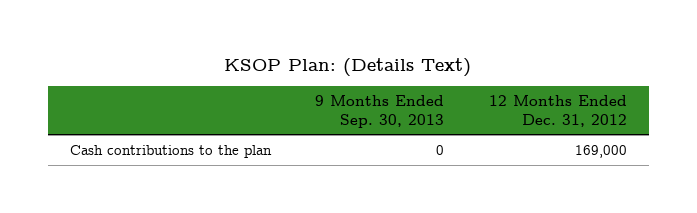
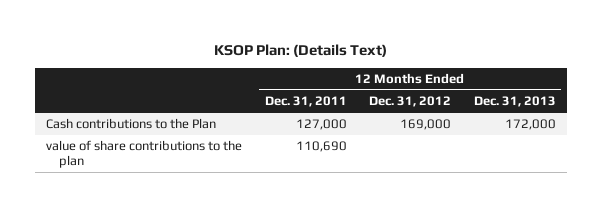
[315,95,445,128] 9 Months Ended Sep. 30, 2013 -> none
none -> [264,96,347,108] Dec. 31, 2011
none -> [473,96,556,108] Dec. 31, 2013
[69,145,272,159] Cash contributions to the plan -> [46,118,217,130] Cash contributions to the Plan
none -> [46,140,243,169] value of share contributions to the plan

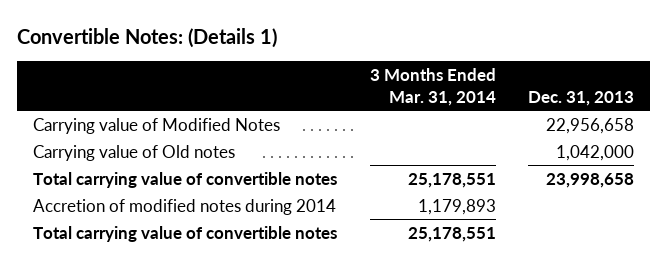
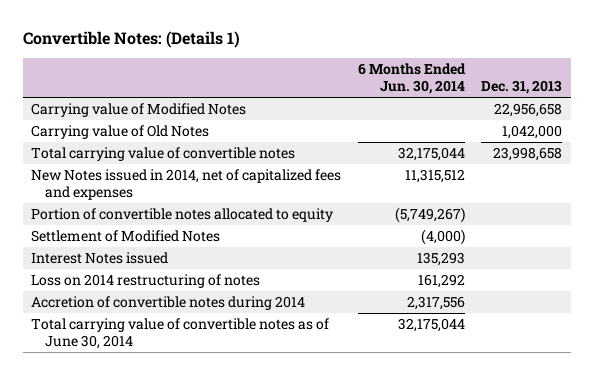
[369,67,496,106] 3 Months Ended Mar. 31, 2014 -> none
none -> [357,63,466,95] 6 Months Ended Jun. 30, 2014
[33,144,236,161] Carrying value of Old notes -> [31,124,210,139] Carrying value of Old Notes
none -> [31,168,342,200] New Notes issued in 2014, net of capitalized fees and expenses
none -> [31,207,334,222] Portion of convertible notes allocated to equity
none -> [31,229,221,242] Settlement of Modified Notes
none -> [31,251,169,264] Interest Notes issued
none -> [31,273,261,288] Loss on 2014 restructuring of notes
[33,198,337,215] Accretion of modified notes during 2014 -> [31,295,306,310] Accretion of convertible notes during 2014
[33,225,338,242] Total carrying value of convertible notes -> [31,317,330,349] Total carrying value of convertible notes as of June 30, 2014

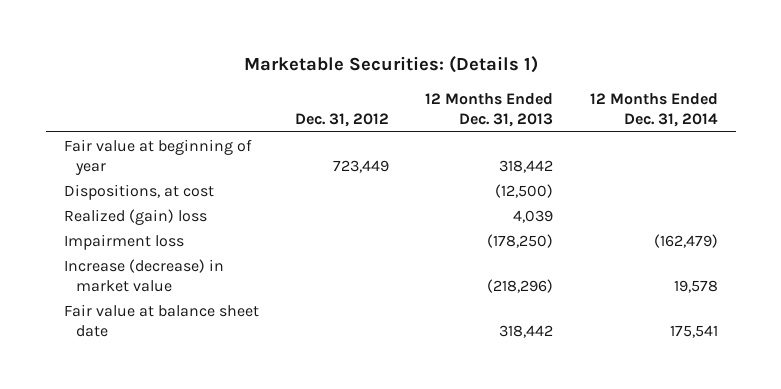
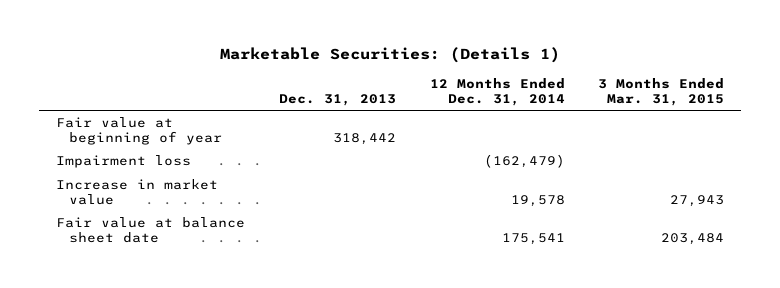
[295,113,390,128] Dec. 31, 2012 -> none
[425,92,554,128] 12 Months Ended Dec. 31, 2013 -> none
none -> [278,93,396,106] Dec. 31, 2013
none -> [598,77,725,106] 3 Months Ended Mar. 31, 2015
[63,183,214,200] Dispositions, at cost -> none
[63,208,207,225] Realized (gain) loss -> none
[63,258,224,292] Increase (decrease) in market value -> [56,179,219,205] Increase in market value

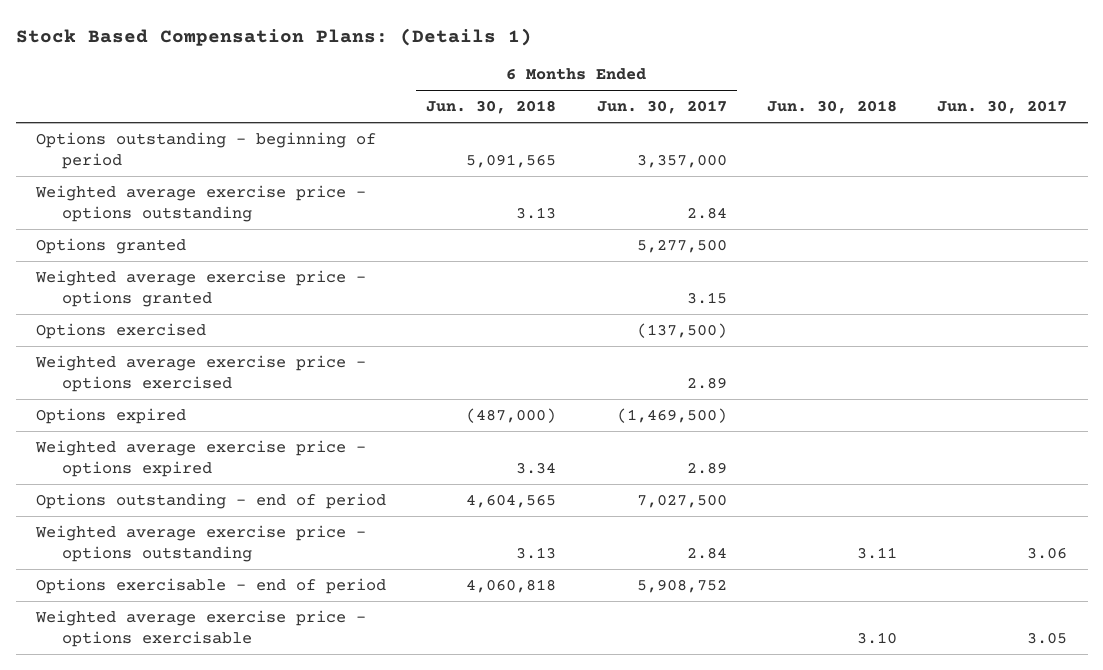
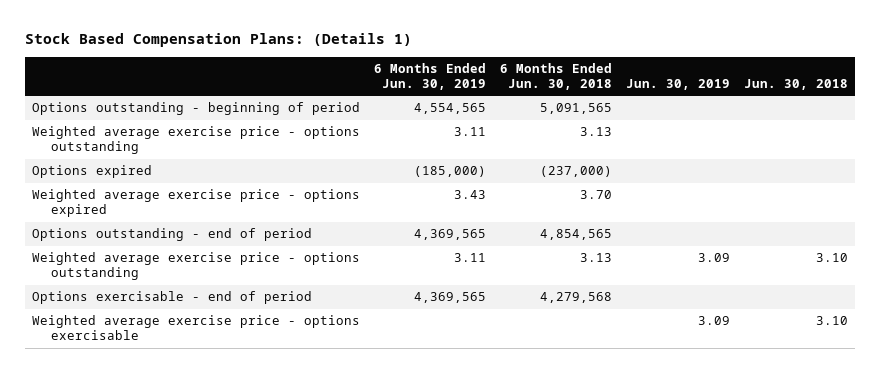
[596,100,727,115] Jun. 30, 2017 -> none
[937,100,1068,115] Jun. 30, 2017 -> none
none -> [373,63,486,90] 6 Months Ended Jun. 30, 2019
none -> [625,78,730,90] Jun. 30, 2019
[35,237,186,254] Options granted -> none
[34,269,366,308] Weighted average exercise price - options granted -> none
[35,322,206,339] Options exercised -> none
[34,354,366,393] Weighted average exercise price - options exercised -> none
[466,407,557,423] (487,000) -> [539,166,612,178] (237,000)
[516,462,557,475] 3.34 -> [579,190,612,200] 3.70
[466,493,557,508] 4,604,565 -> [539,229,612,241] 4,854,565
[857,547,898,560] 3.11 -> [815,253,848,263] 3.10
[466,578,557,593] 4,060,818 -> [539,292,612,304] 4,279,568

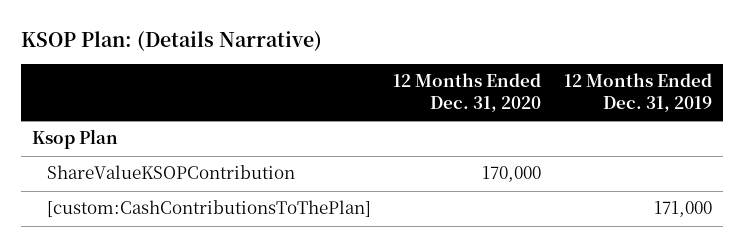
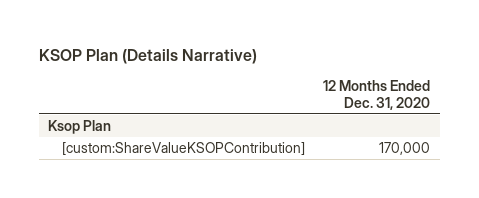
[20,30,322,51] KSOP Plan: (Details Narrative) -> [39,48,258,64] KSOP Plan (Details Narrative)
[563,73,712,112] 12 Months Ended Dec. 31, 2019 -> none
[46,200,371,218] [custom:CashContributionsToThePlan] -> none
[46,165,295,180] ShareValueKSOPContribution -> [62,142,306,156] [custom:ShareValueKSOPContribution]

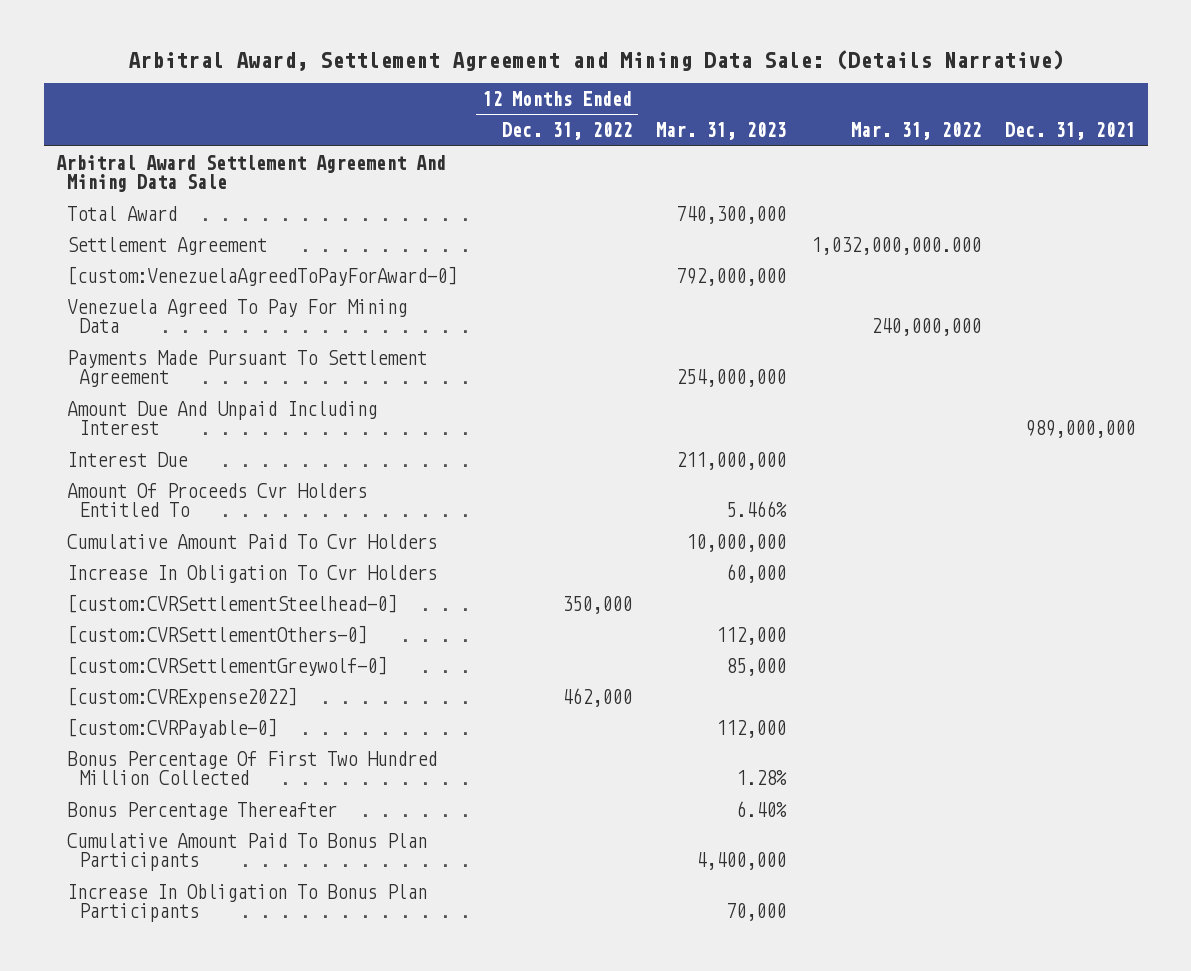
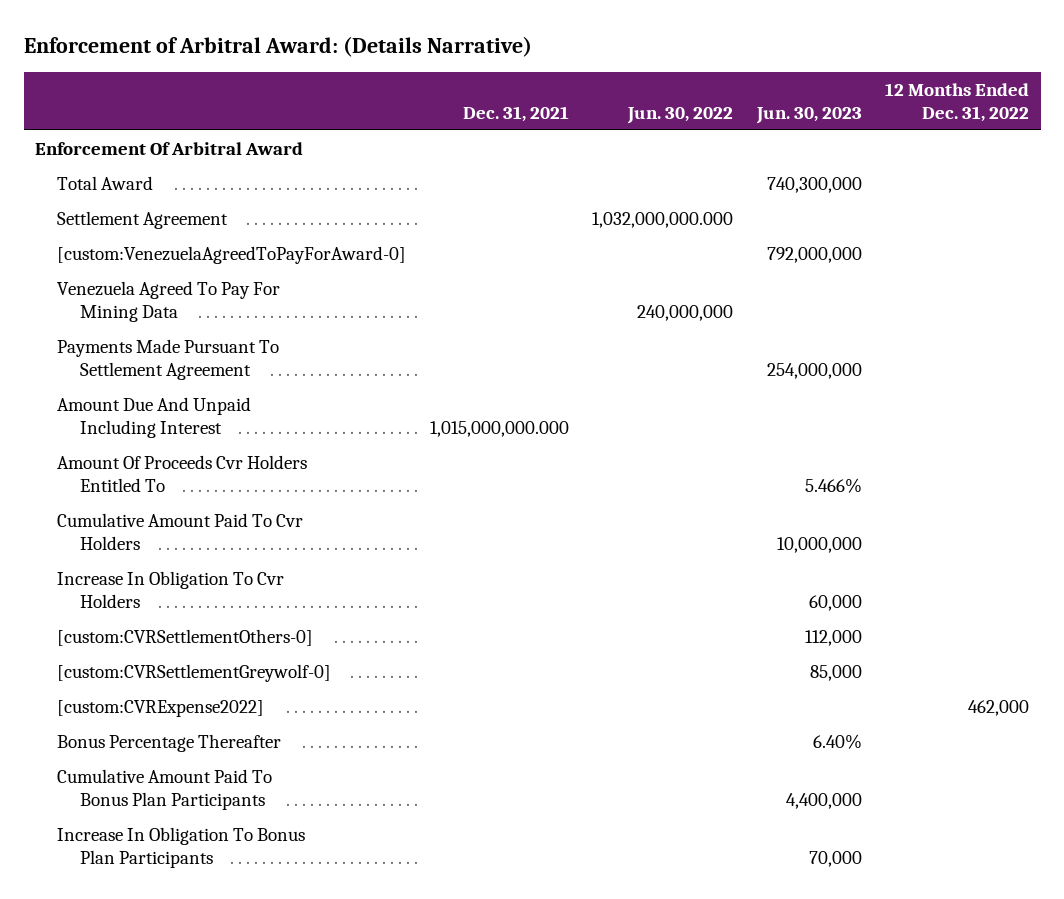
[127,49,1064,71] Arbitral Award, Settlement Agreement and Mining Data Sale: (Details Narrative) -> [23,36,532,58] Enforcement of Arbitral Award: (Details Narrative)
[656,122,787,141] Mar. 31, 2023 -> none
[850,122,981,141] Mar. 31, 2022 -> none
none -> [627,106,734,124] Jun. 30, 2022
none -> [755,106,862,124] Jun. 30, 2023
[55,154,446,193] Arbitral Award Settlement Agreement And Mining Data Sale -> none
none -> [35,141,304,155] Enforcement Of Arbitral Award
[67,451,189,467] Interest Due -> none
[1025,420,1136,439] 989,000,000 -> [429,420,569,437] 1,015,000,000.000
[67,593,398,613] [custom:CVRSettlementSteelhead-0] -> none
[67,717,278,738] [custom:CVRPayable-0] -> none
[67,750,438,786] Bonus Percentage Of First Two Hundred Million Collected -> none

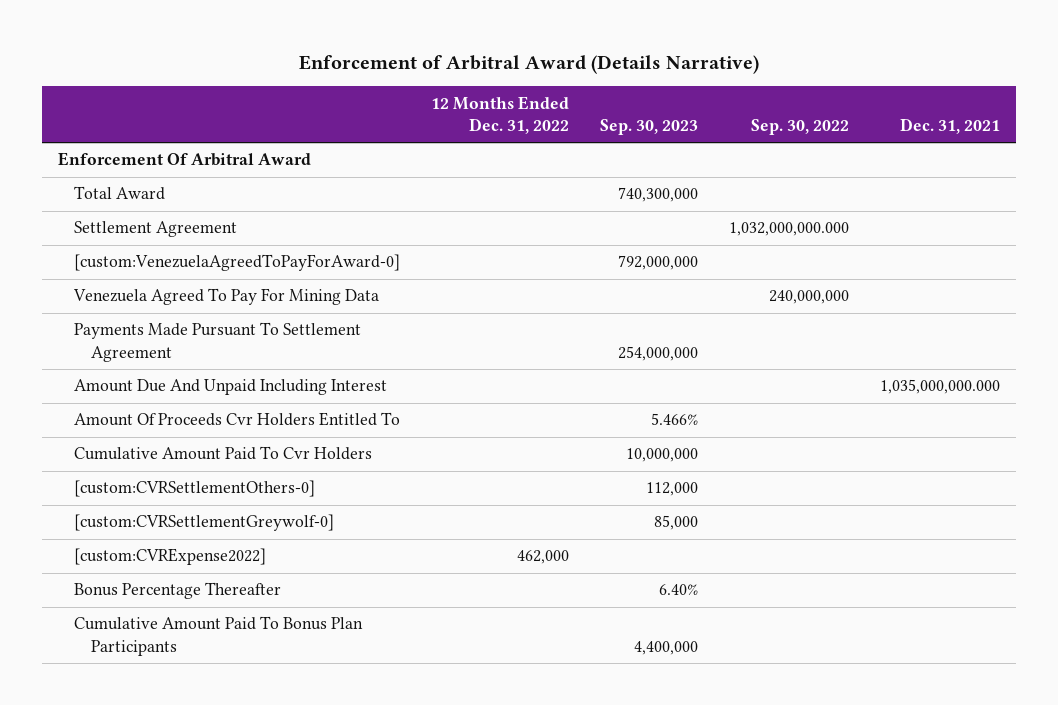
[23,36,532,58] Enforcement of Arbitral Award: (Details Narrative) -> [299,55,760,75] Enforcement of Arbitral Award (Details Narrative)
[627,106,734,124] Jun. 30, 2022 -> none
[755,106,862,124] Jun. 30, 2023 -> none
none -> [600,119,699,136] Sep. 30, 2023
none -> [751,119,850,136] Sep. 30, 2022
[429,420,569,437] 1,015,000,000.000 -> [880,379,1001,395] 1,035,000,000.000
[57,570,285,608] Increase In Obligation To Cvr Holders -> none
[57,826,306,868] Increase In Obligation To Bonus Plan Participants -> none

